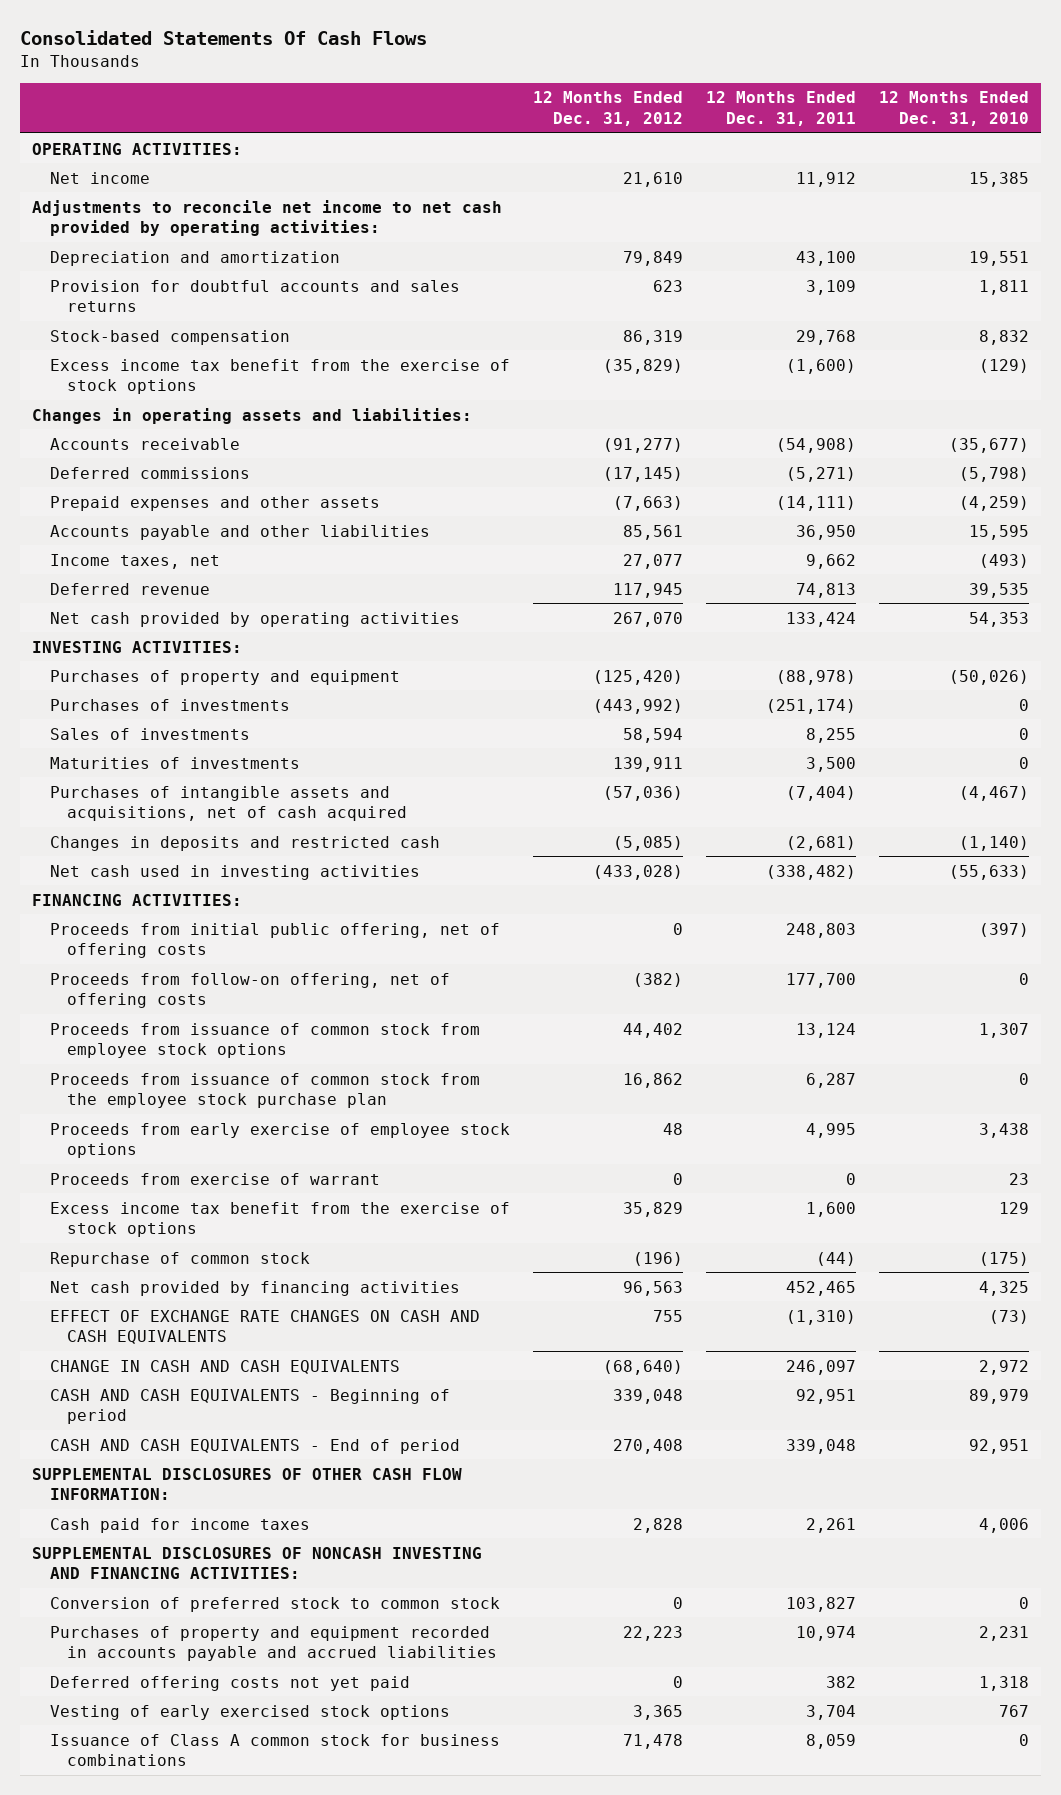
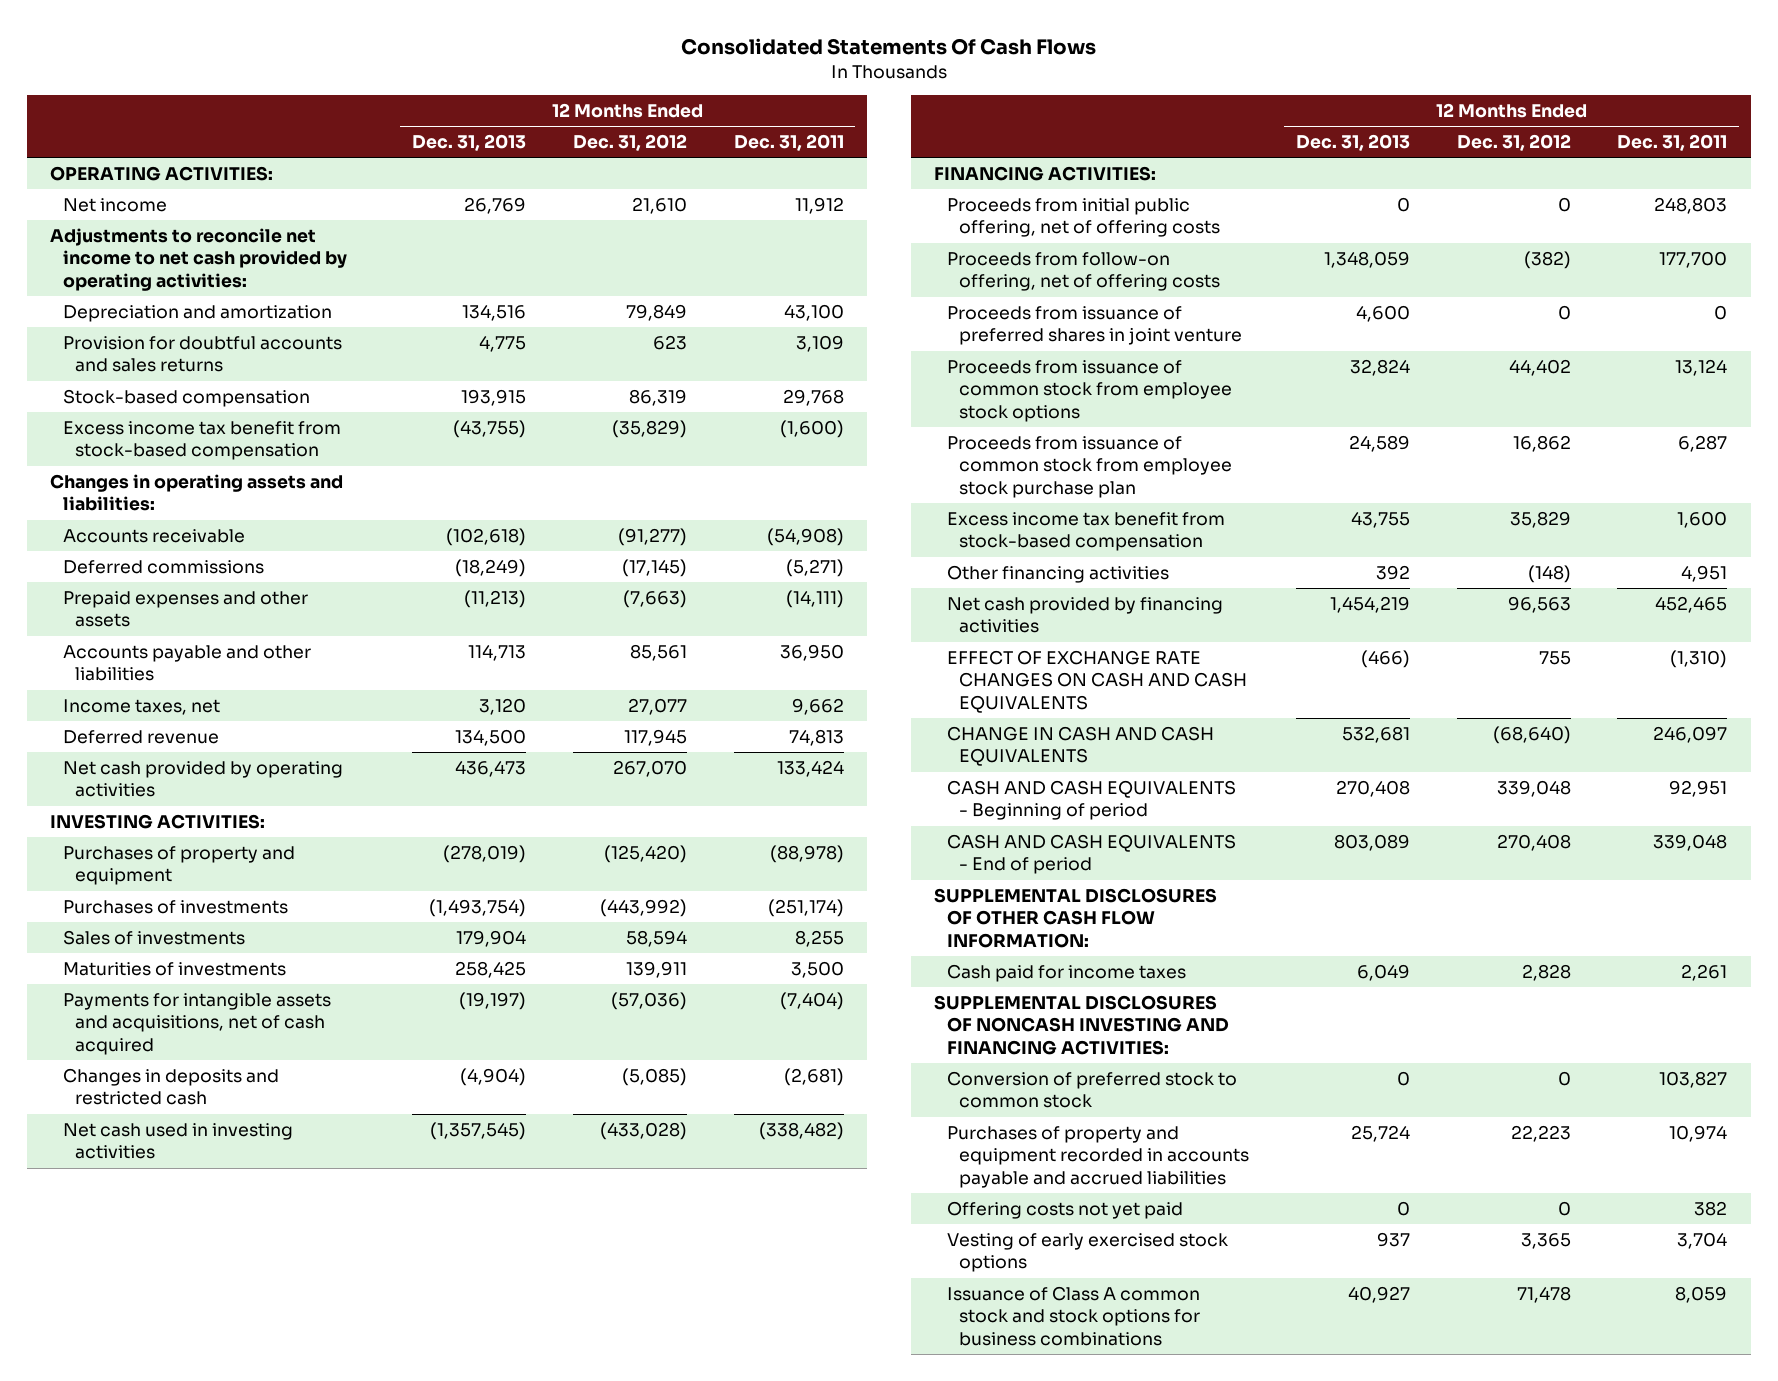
[879,91,1030,126] 12 Months Ended Dec. 31, 2010 -> none
none -> [412,134,527,152] Dec. 31, 2013
[49,358,510,394] Excess income tax benefit from the exercise of stock options -> [62,420,341,461] Excess income tax benefit from stock-based compensation
[49,785,408,821] Purchases of intangible assets and acquisitions, net of cash acquired -> [62,992,331,1055] Payments for intangible assets and acquisitions, net of cash acquired
none -> [946,305,1242,346] Proceeds from issuance of preferred shares in joint venture
[49,1122,510,1158] Proceeds from early exercise of employee stock options -> none
[49,1172,380,1185] Proceeds from exercise of warrant -> none
[49,1251,310,1267] Repurchase of common stock -> none
[49,1072,480,1108] Proceeds from issuance of common stock from the employee stock purchase plan -> [946,435,1232,498] Proceeds from issuance of common stock from employee stock purchase plan
[49,1201,510,1237] Excess income tax benefit from the exercise of stock options -> [946,511,1225,552] Excess income tax benefit from stock-based compensation
none -> [946,564,1169,583] Other financing activities
[49,1675,410,1691] Deferred offering costs not yet paid -> [946,1200,1183,1219] Offering costs not yet paid
[49,1733,500,1766] Issuance of Class A common stock for business combinations -> [946,1285,1200,1346] Issuance of Class A common stock and stock options for business combinations

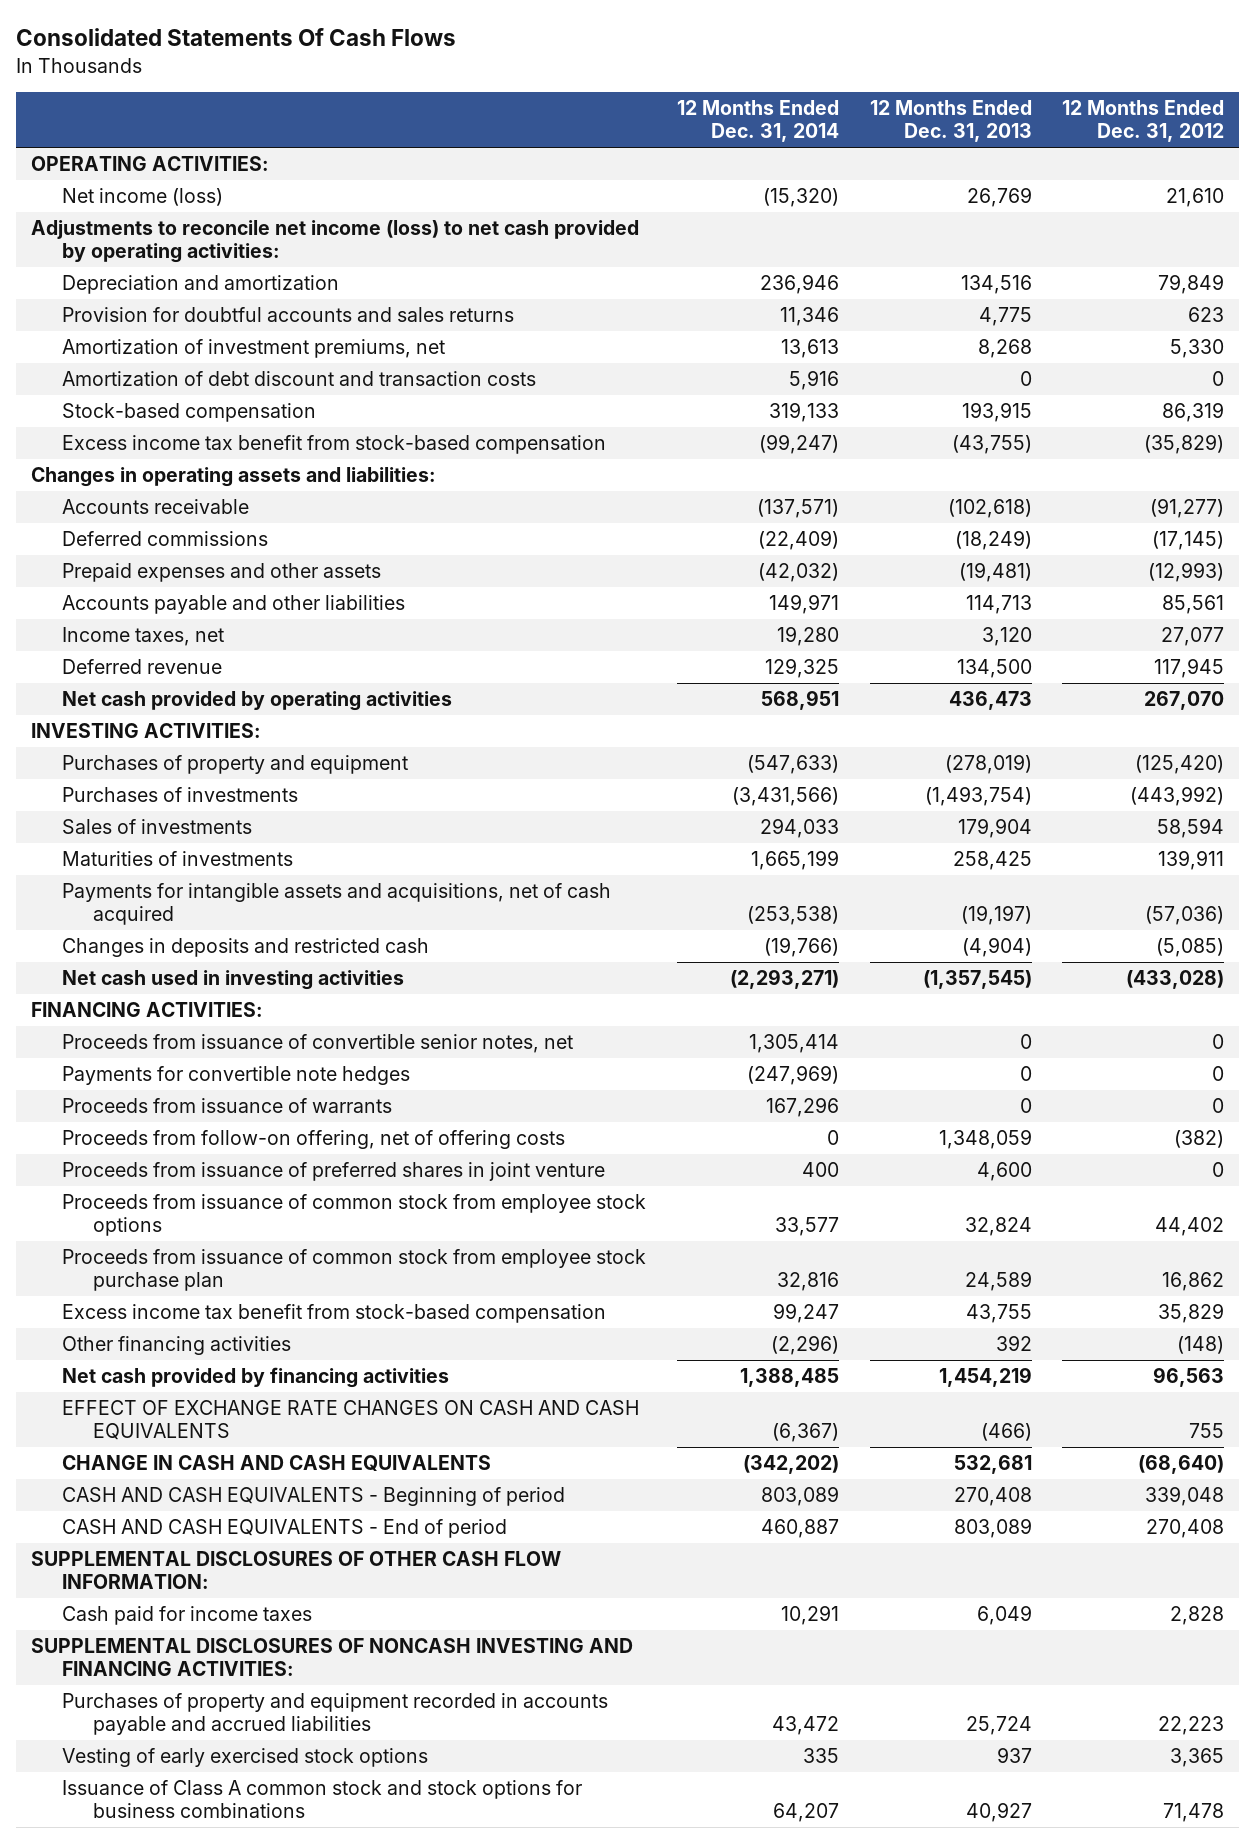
[733,134,844,152] Dec. 31, 2011 -> none
none -> [676,100,839,143] 12 Months Ended Dec. 31, 2014
[62,197,167,212] Net income -> [62,188,224,207] Net income (loss)
[50,227,347,291] Adjustments to reconcile net income to net cash provided by operating activities: -> [31,220,640,264] Adjustments to reconcile net income (loss) to net cash provided by operating activities:
none -> [62,339,446,359] Amortization of investment premiums, net
none -> [62,371,537,387] Amortization of debt discount and transaction costs
[464,589,527,608] (11,213) -> [958,562,1032,583] (19,481)
[622,589,687,608] (7,663) -> [1148,562,1225,583] (12,993)
[946,197,1220,238] Proceeds from initial public offering, net of offering costs -> none
none -> [62,1034,574,1054] Proceeds from issuance of convertible senior notes, net
none -> [62,1066,411,1086] Payments for convertible note hedges
none -> [62,1098,393,1114] Proceeds from issuance of warrants
[946,1070,1237,1109] Conversion of preferred stock to common stock -> none
[946,1200,1183,1219] Offering costs not yet paid -> none

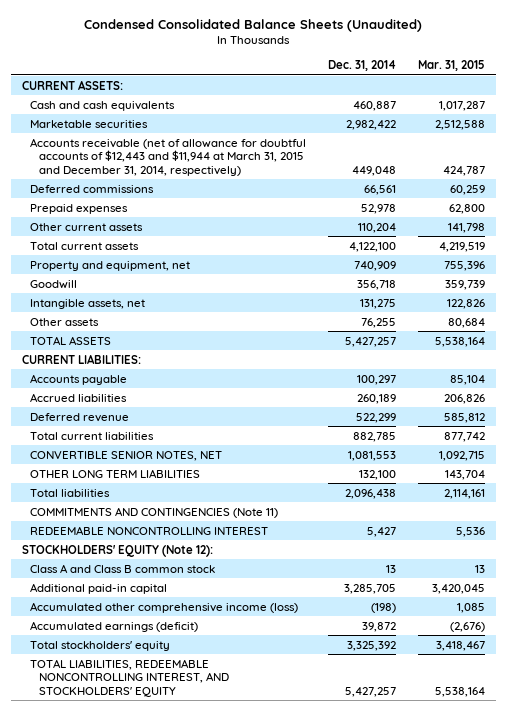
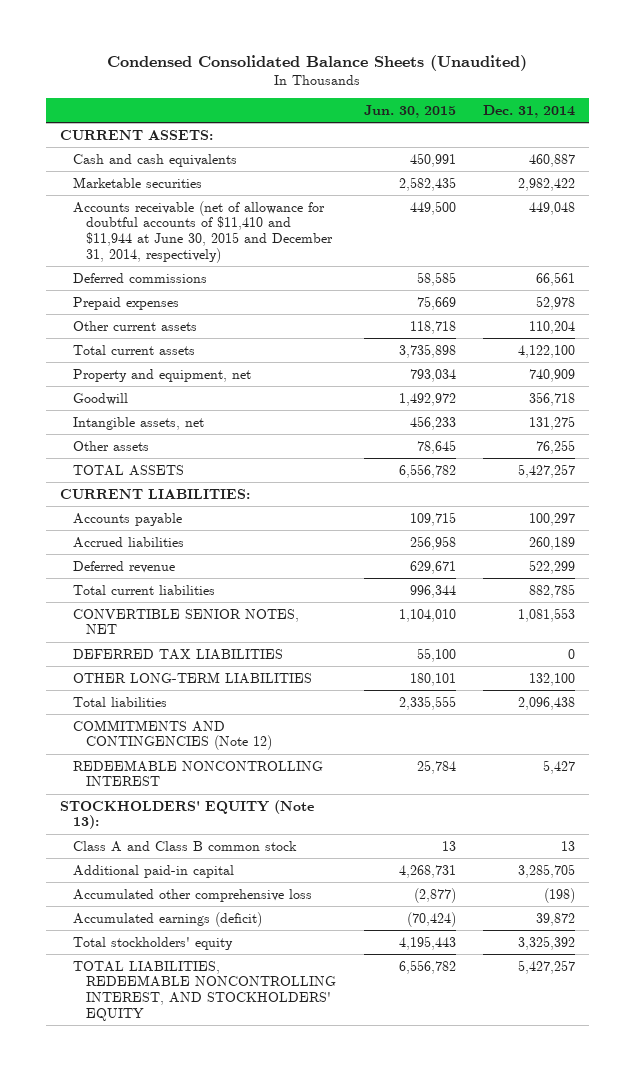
[418,60,486,72] Mar. 31, 2015 -> none
none -> [363,104,456,118] Jun. 30, 2015
[30,137,307,176] Accounts receivable (net of allowance for doubtful accounts of $12,443 and $11,944 at March 31, 2015 and December 31, 2014, respectively) -> [72,200,334,263] Accounts receivable (net of allowance for doubtful accounts of $11,410 and $11,944 at June 30, 2015 and December 31, 2014, respectively)
none -> [72,648,283,660] DEFERRED TAX LIABILITIES
[30,468,201,478] OTHER LONG TERM LIABILITIES -> [72,671,312,684] OTHER LONG-TERM LIABILITIES
[30,506,279,518] COMMITMENTS AND CONTINGENCIES (Note 11) -> [72,719,273,751] COMMITMENTS AND CONTINGENCIES (Note 12)
[21,544,213,557] STOCKHOLDERS' EQUITY (Note 12): -> [59,799,314,830] STOCKHOLDERS' EQUITY (Note 13):
[30,601,299,613] Accumulated other comprehensive income (loss) -> [72,888,312,902] Accumulated other comprehensive loss

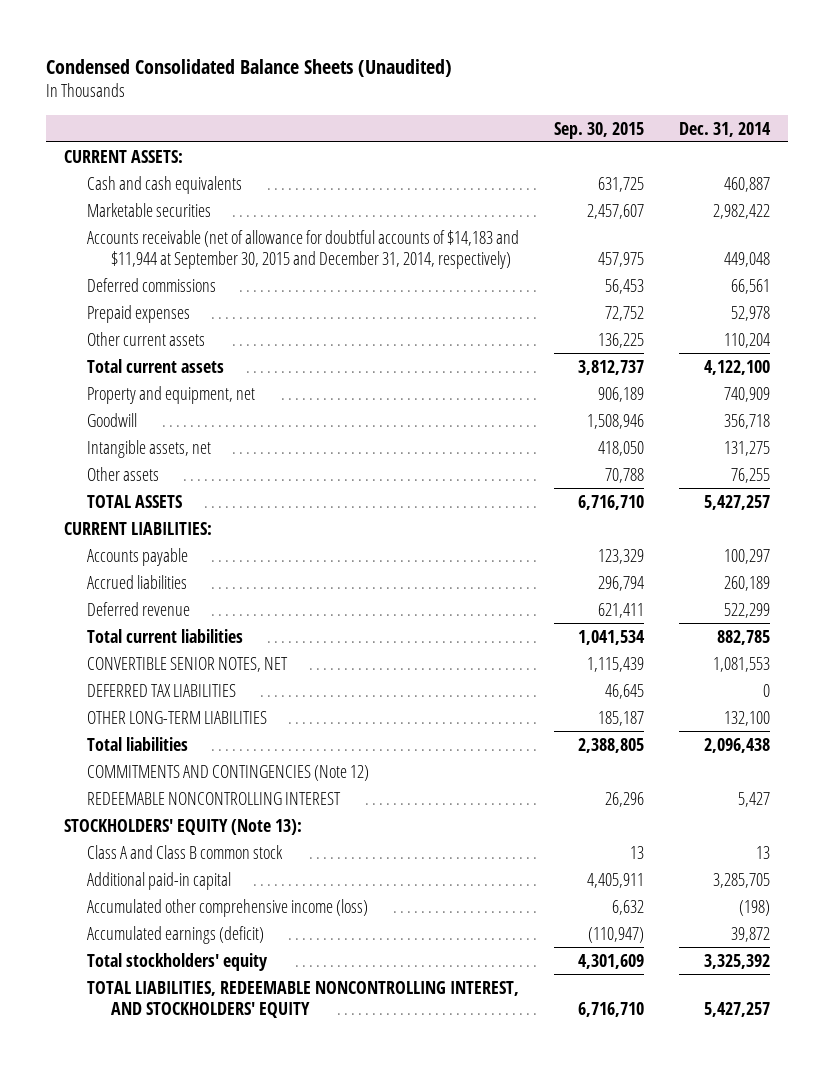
[363,104,456,118] Jun. 30, 2015 -> none
none -> [554,121,645,139] Sep. 30, 2015
[72,200,334,263] Accounts receivable (net of allowance for doubtful accounts of $11,410 and $11,944 at June 30, 2015 and December 31, 2014, respectively) -> [87,229,520,270] Accounts receivable (net of allowance for doubtful accounts of $14,183 and $11,944 at September 30, 2015 and December 31, 2014, respectively)
[72,888,312,902] Accumulated other comprehensive loss -> [87,898,369,917] Accumulated other comprehensive income (loss)

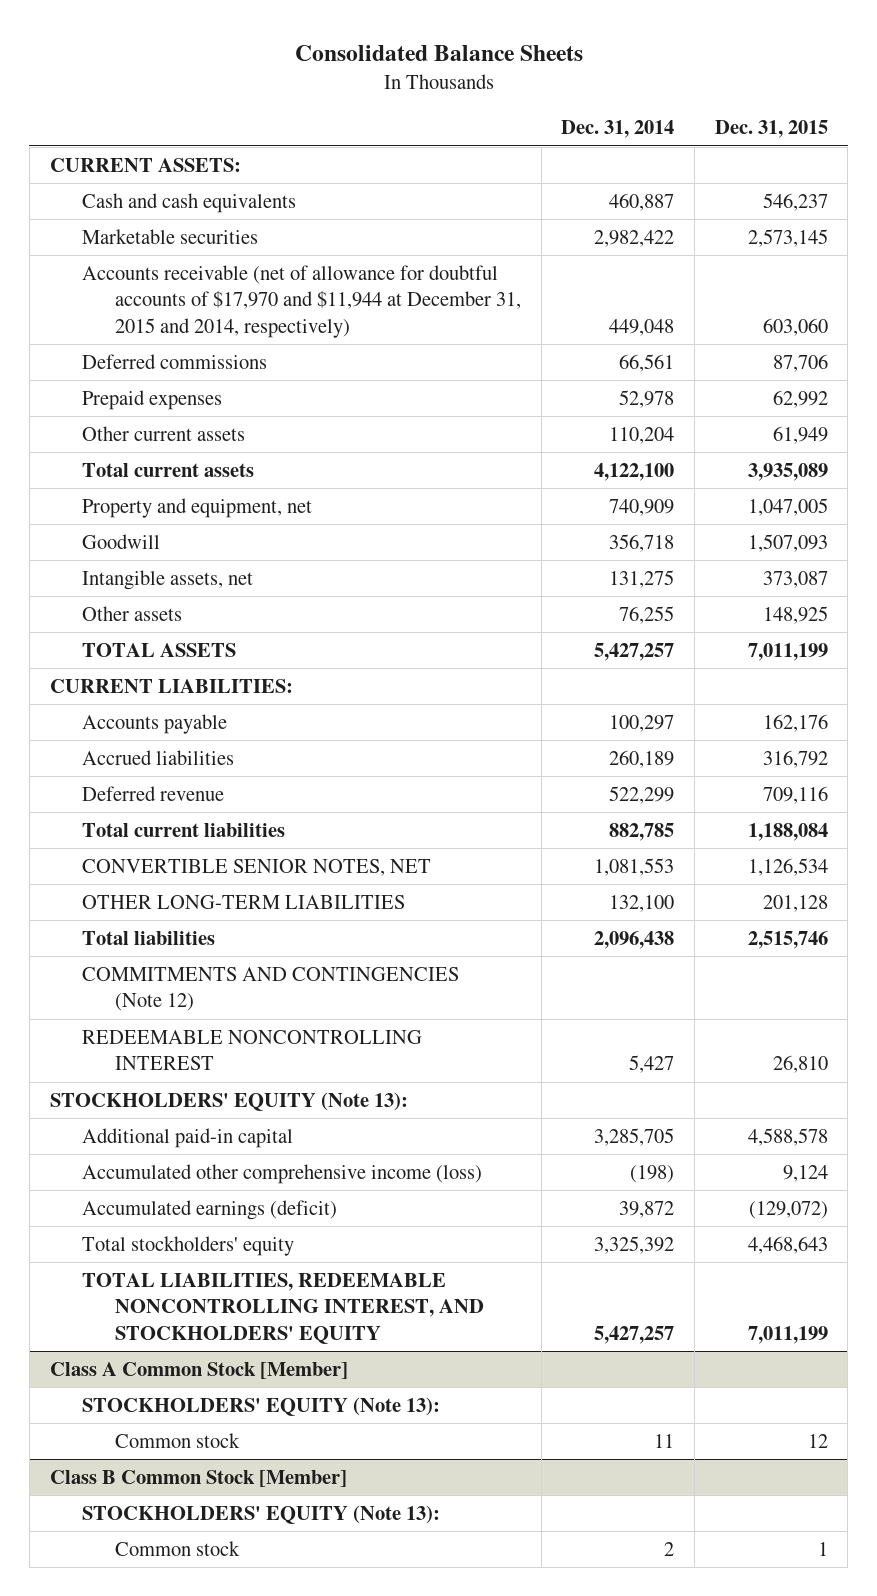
[46,58,453,77] Condensed Consolidated Balance Sheets (Unaudited) -> [294,45,583,62] Consolidated Balance Sheets
[554,121,645,139] Sep. 30, 2015 -> none
none -> [714,120,828,139] Dec. 31, 2015
[87,229,520,270] Accounts receivable (net of allowance for doubtful accounts of $14,183 and $11,944 at September 30, 2015 and December 31, 2014, respectively) -> [82,264,522,338] Accounts receivable (net of allowance for doubtful accounts of $17,970 and $11,944 at December 31, 2015 and 2014, respectively)
[87,683,237,697] DEFERRED TAX LIABILITIES -> none
[87,844,284,859] Class A and Class B common stock -> none
none -> [49,1361,348,1379] Class A Common Stock [Member]
none -> [82,1396,441,1416] STOCKHOLDERS' EQUITY (Note 13):
none -> [115,1432,241,1448] Common stock
none -> [49,1469,347,1487] Class B Common Stock [Member]
none -> [82,1504,441,1524] STOCKHOLDERS' EQUITY (Note 13):
none -> [115,1540,241,1556] Common stock

